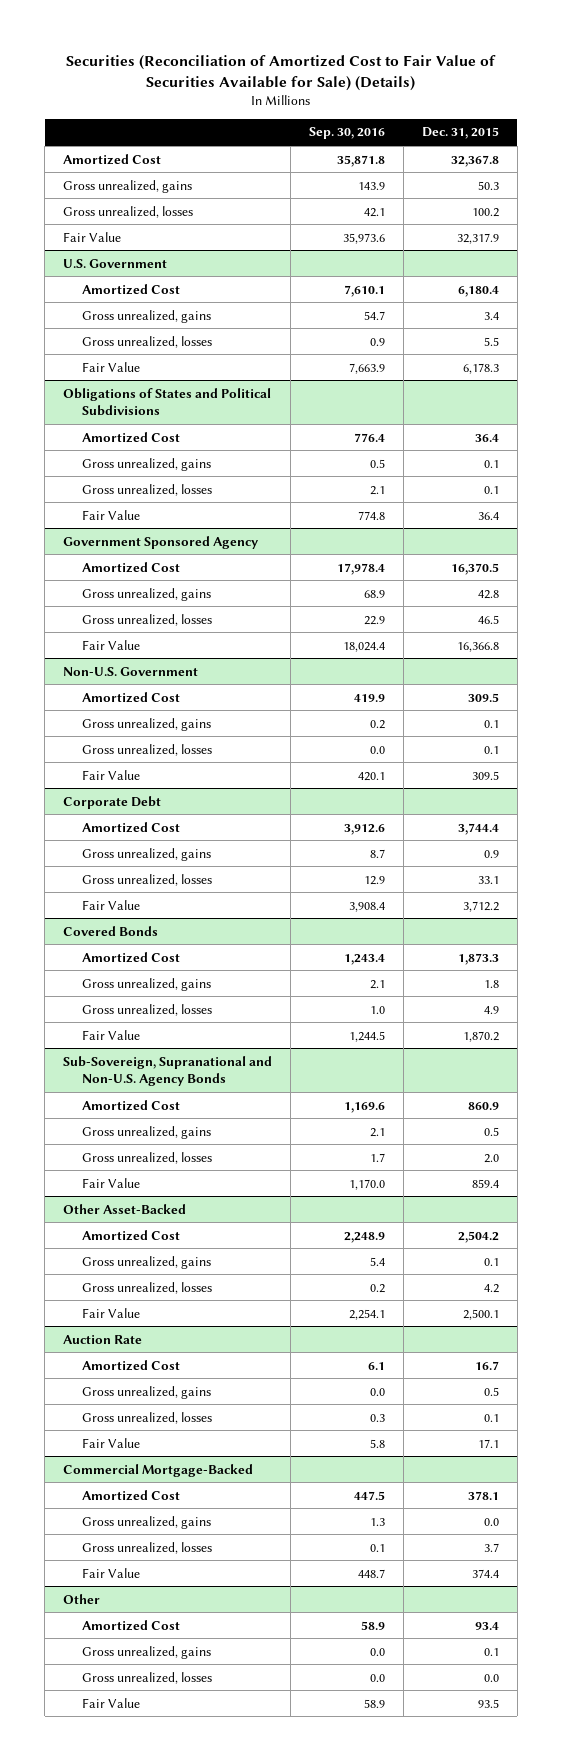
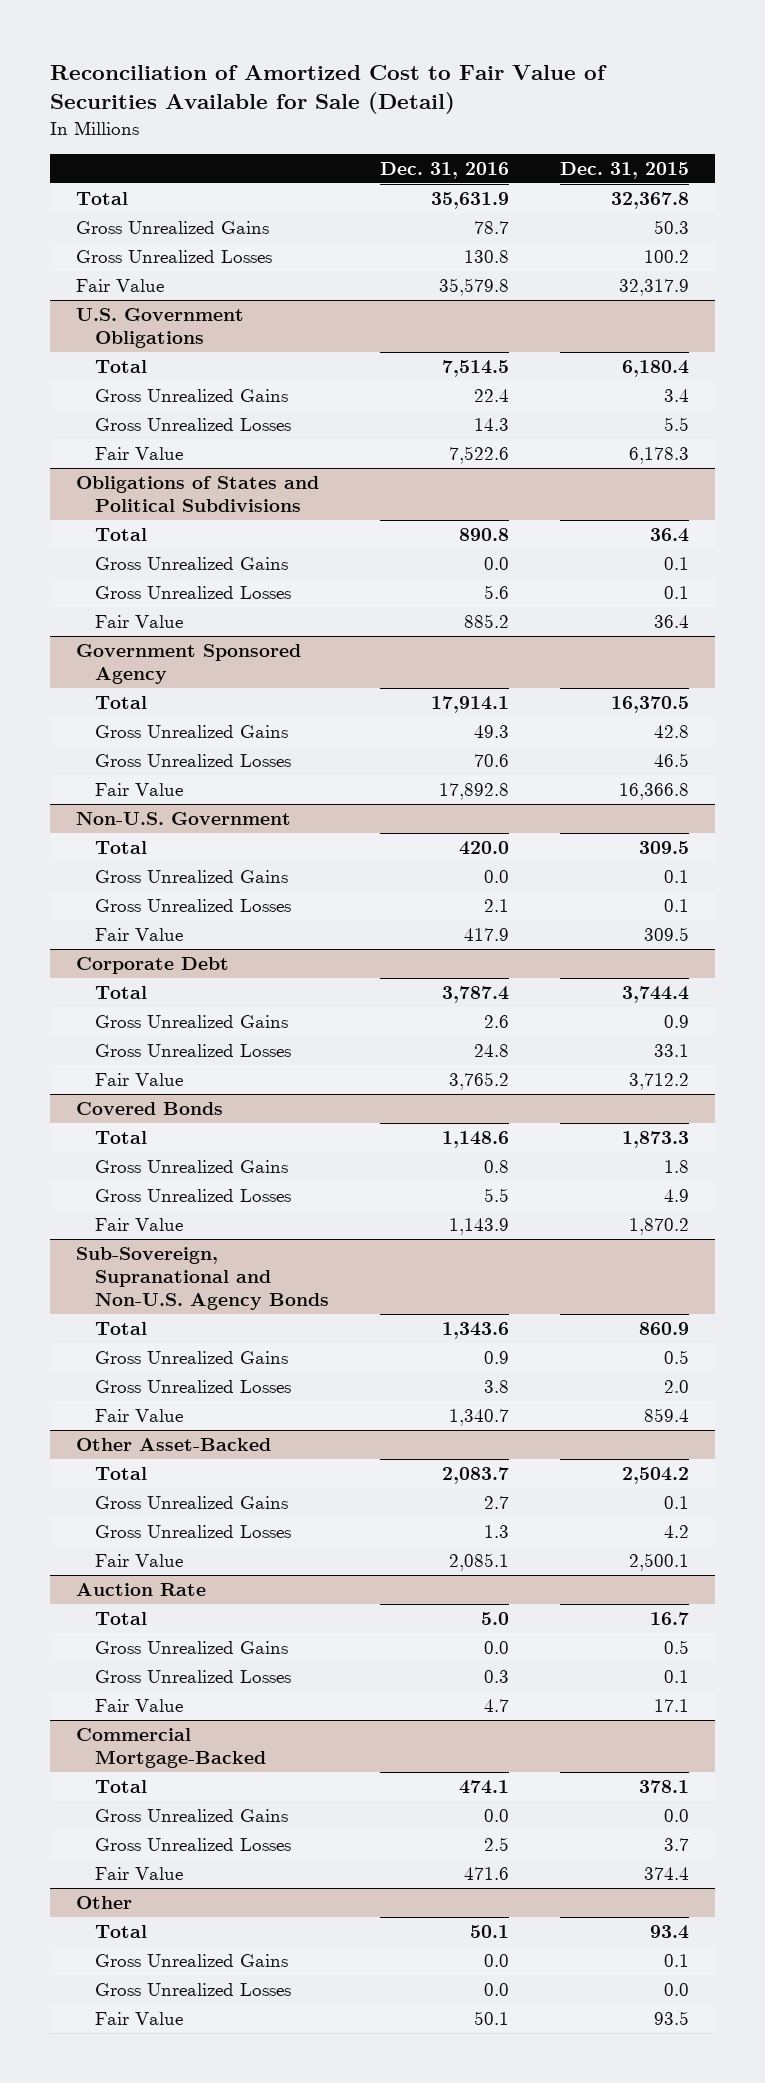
[65,54,496,91] Securities (Reconciliation of Amortized Cost to Fair Value of Securities Available for Sale) (Details) -> [50,64,608,115] Reconciliation of Amortized Cost to Fair Value of Securities Available for Sale (Detail)
[308,127,385,140] Sep. 30, 2016 -> none
none -> [380,161,510,179] Dec. 31, 2016
[62,153,161,165] Amortized Cost -> [76,192,129,206] Total
[62,179,192,193] Gross unrealized, gains -> [76,221,270,235] Gross Unrealized Gains
[62,205,193,218] Gross unrealized, losses -> [76,250,273,264] Gross Unrealized Losses
[62,258,167,268] U.S. Government -> [76,308,245,348] U.S. Government Obligations
[82,283,181,295] Amortized Cost -> [94,360,147,374] Total
[82,309,212,323] Gross unrealized, gains -> [94,389,288,403] Gross Unrealized Gains
[82,335,213,348] Gross unrealized, losses -> [94,418,291,432] Gross Unrealized Losses
[82,431,181,443] Amortized Cost -> [94,528,147,542] Total
[82,457,212,471] Gross unrealized, gains -> [94,557,288,571] Gross Unrealized Gains
[82,483,213,496] Gross unrealized, losses -> [94,586,291,600] Gross Unrealized Losses
[82,561,181,573] Amortized Cost -> [94,696,147,710] Total
[82,587,212,601] Gross unrealized, gains -> [94,725,288,739] Gross Unrealized Gains
[82,613,213,626] Gross unrealized, losses -> [94,754,291,768] Gross Unrealized Losses
[82,691,181,703] Amortized Cost -> [94,841,147,855] Total
[82,717,212,731] Gross unrealized, gains -> [94,870,288,884] Gross Unrealized Gains
[82,743,213,756] Gross unrealized, losses -> [94,899,291,913] Gross Unrealized Losses
[82,821,181,833] Amortized Cost -> [94,986,147,1000] Total
[82,847,212,861] Gross unrealized, gains -> [94,1015,288,1029] Gross Unrealized Gains
[82,873,213,886] Gross unrealized, losses -> [94,1044,291,1058] Gross Unrealized Losses
[82,951,181,963] Amortized Cost -> [94,1131,147,1145] Total
[82,977,212,991] Gross unrealized, gains -> [94,1160,288,1174] Gross Unrealized Gains
[82,1003,213,1016] Gross unrealized, losses -> [94,1189,291,1203] Gross Unrealized Losses
[82,1099,181,1111] Amortized Cost -> [94,1322,147,1336] Total
[82,1125,212,1139] Gross unrealized, gains -> [94,1351,288,1365] Gross Unrealized Gains
[82,1151,213,1164] Gross unrealized, losses -> [94,1380,291,1394] Gross Unrealized Losses
[82,1229,181,1241] Amortized Cost -> [94,1467,147,1481] Total
[82,1255,212,1269] Gross unrealized, gains -> [94,1496,288,1510] Gross Unrealized Gains
[82,1281,213,1294] Gross unrealized, losses -> [94,1525,291,1539] Gross Unrealized Losses
[82,1359,181,1371] Amortized Cost -> [94,1612,147,1626] Total
[82,1385,212,1399] Gross unrealized, gains -> [94,1641,288,1655] Gross Unrealized Gains
[82,1411,213,1424] Gross unrealized, losses -> [94,1670,291,1684] Gross Unrealized Losses
[82,1489,181,1501] Amortized Cost -> [94,1780,147,1794] Total
[82,1515,212,1529] Gross unrealized, gains -> [94,1809,288,1823] Gross Unrealized Gains
[82,1541,213,1554] Gross unrealized, losses -> [94,1838,291,1852] Gross Unrealized Losses
[82,1619,181,1631] Amortized Cost -> [94,1925,147,1939] Total
[82,1645,212,1659] Gross unrealized, gains -> [94,1954,288,1968] Gross Unrealized Gains
[82,1671,213,1684] Gross unrealized, losses -> [94,1983,291,1997] Gross Unrealized Losses

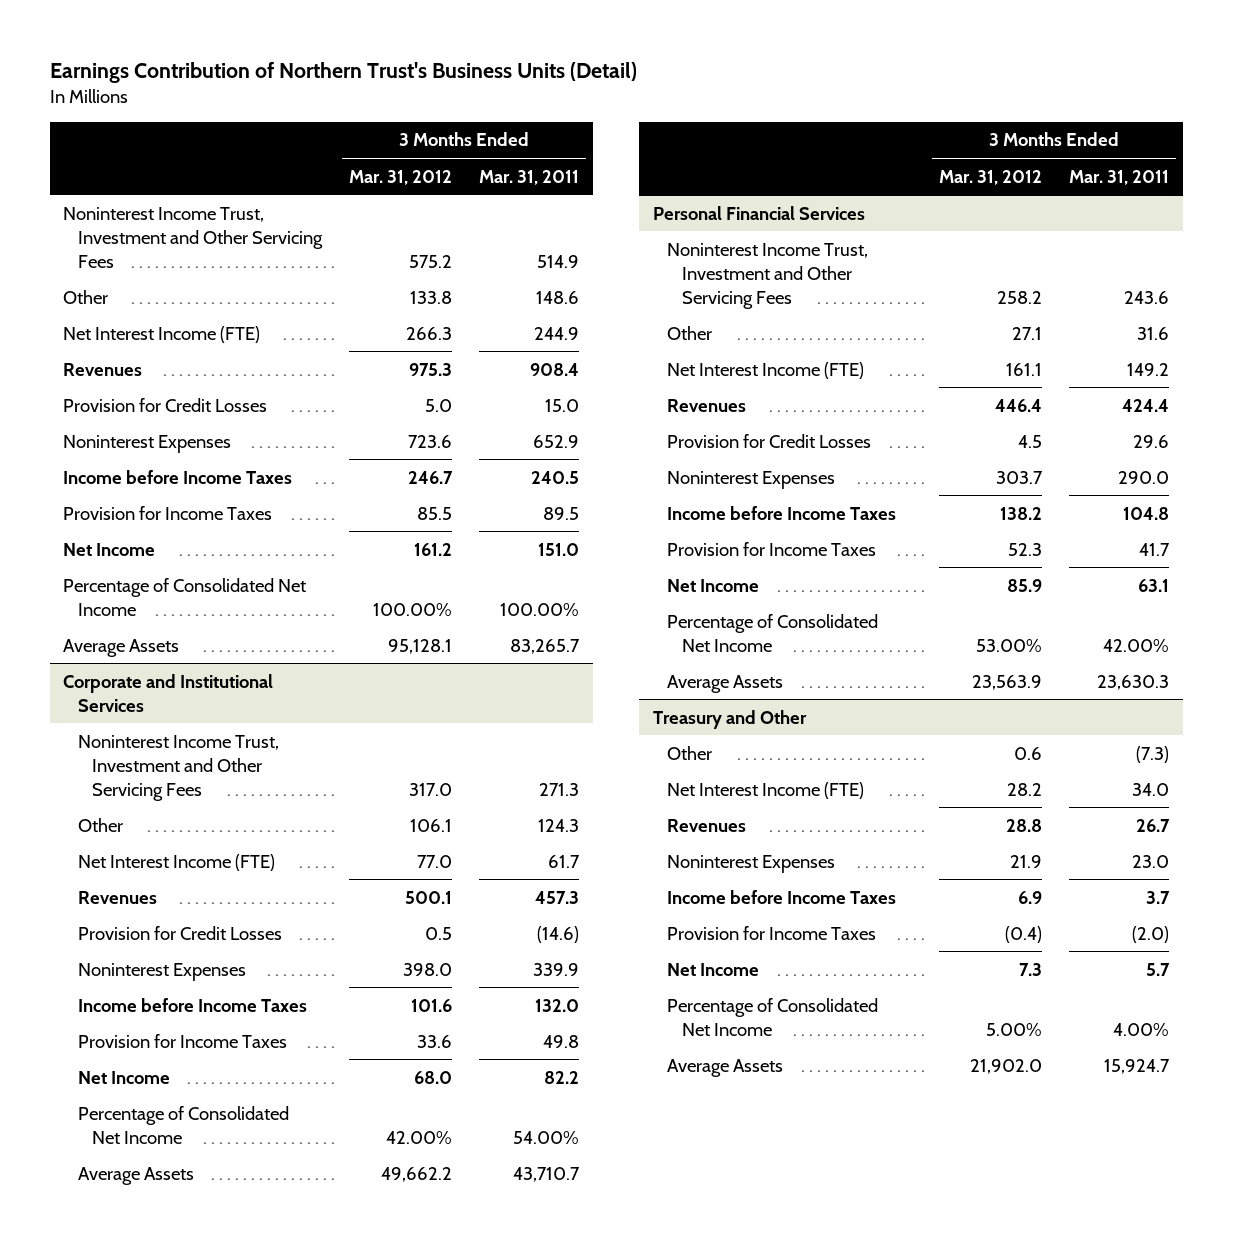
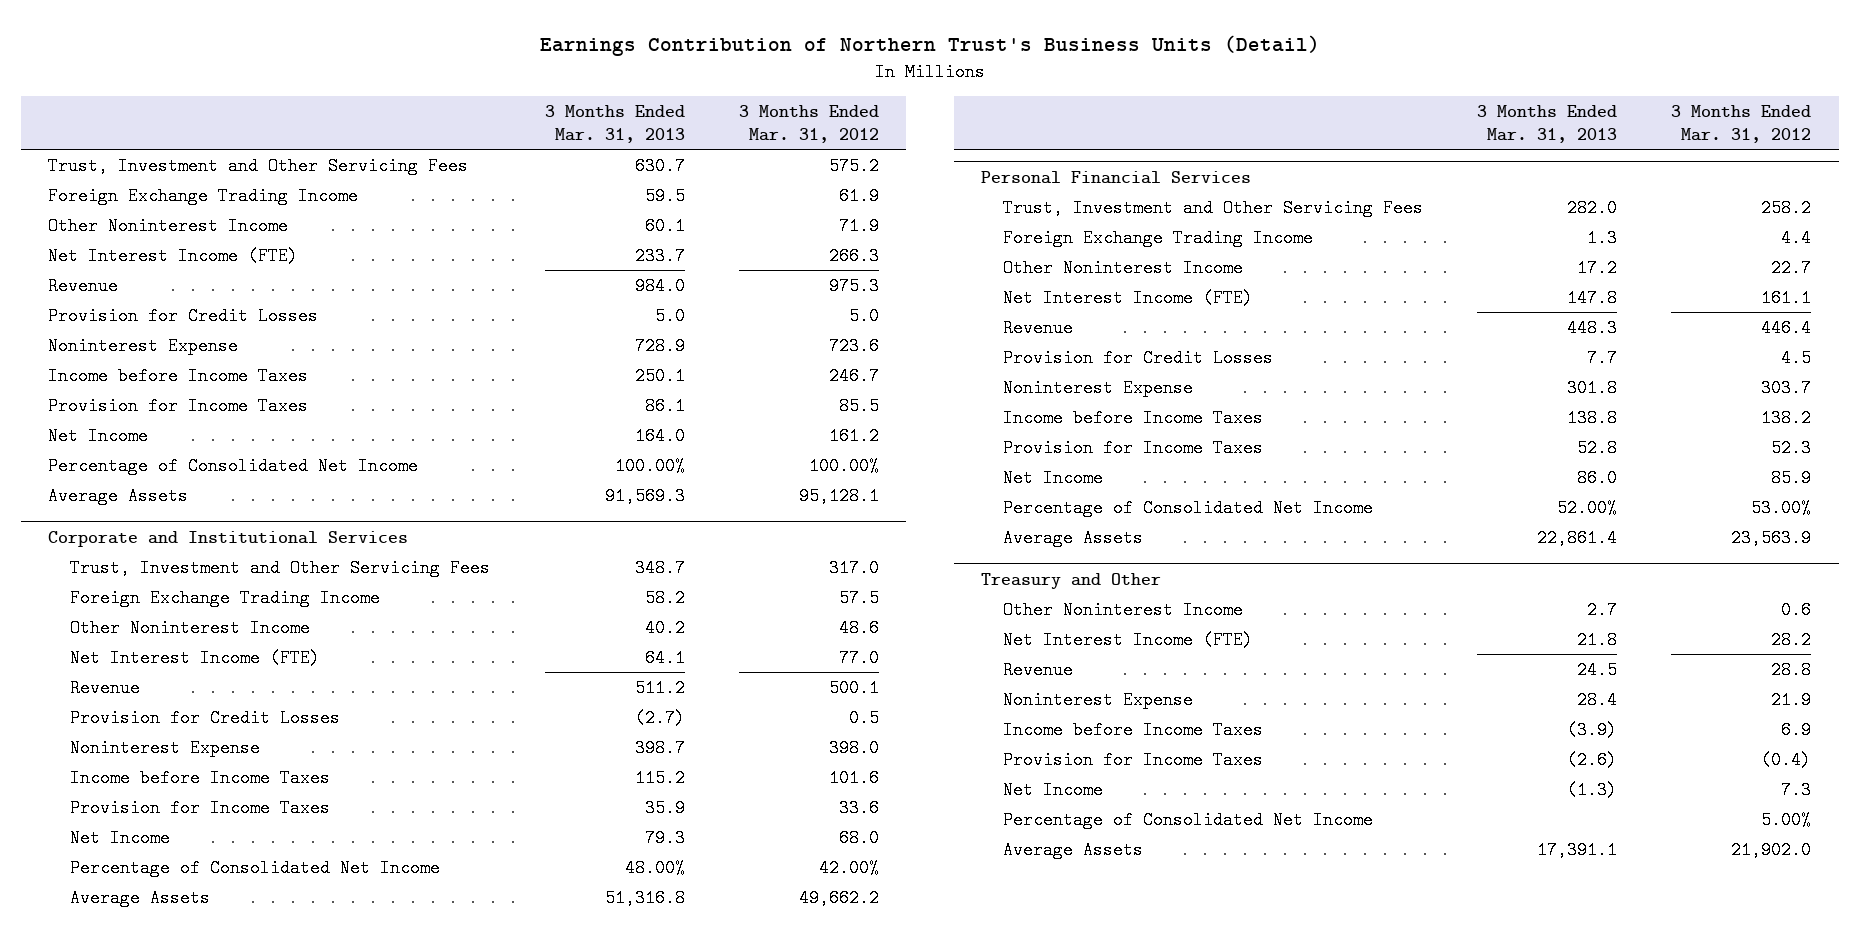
[479,169,580,185] Mar. 31, 2011 -> none
none -> [544,104,685,144] 3 Months Ended Mar. 31, 2013
[63,206,323,268] Noninterest Income Trust, Investment and Other Servicing Fees -> [48,157,469,176] Trust, Investment and Other Servicing Fees
none -> [48,187,359,206] Foreign Exchange Trading Income
[63,289,109,304] Other -> [48,217,289,236] Other Noninterest Income
[410,290,453,304] 133.8 -> [838,217,879,236] 71.9
[63,362,143,376] Revenues -> [48,277,119,296] Revenue
[63,434,232,453] Noninterest Expenses -> [48,337,239,356] Noninterest Expense
[77,734,279,801] Noninterest Income Trust, Investment and Other Servicing Fees -> [70,559,491,578] Trust, Investment and Other Servicing Fees
none -> [70,589,381,608] Foreign Exchange Trading Income
[77,817,123,832] Other -> [70,619,311,638] Other Noninterest Income
[410,818,453,832] 106.1 -> [838,619,879,638] 48.6
[77,890,157,904] Revenues -> [70,679,141,698] Revenue
[77,962,246,981] Noninterest Expenses -> [70,739,261,758] Noninterest Expense
[667,242,869,309] Noninterest Income Trust, Investment and Other Servicing Fees -> [1003,199,1424,218] Trust, Investment and Other Servicing Fees
none -> [1003,229,1314,248] Foreign Exchange Trading Income
[667,325,713,340] Other -> [1003,259,1244,278] Other Noninterest Income
[1011,326,1042,340] 27.1 -> [1771,259,1812,278] 22.7
[667,398,747,412] Revenues -> [1003,319,1074,338] Revenue
[667,470,836,489] Noninterest Expenses -> [1003,379,1194,398] Noninterest Expense
[667,745,713,760] Other -> [1003,601,1244,620] Other Noninterest Income
[667,818,747,832] Revenues -> [1003,661,1074,680] Revenue
[667,854,836,873] Noninterest Expenses -> [1003,691,1194,710] Noninterest Expense

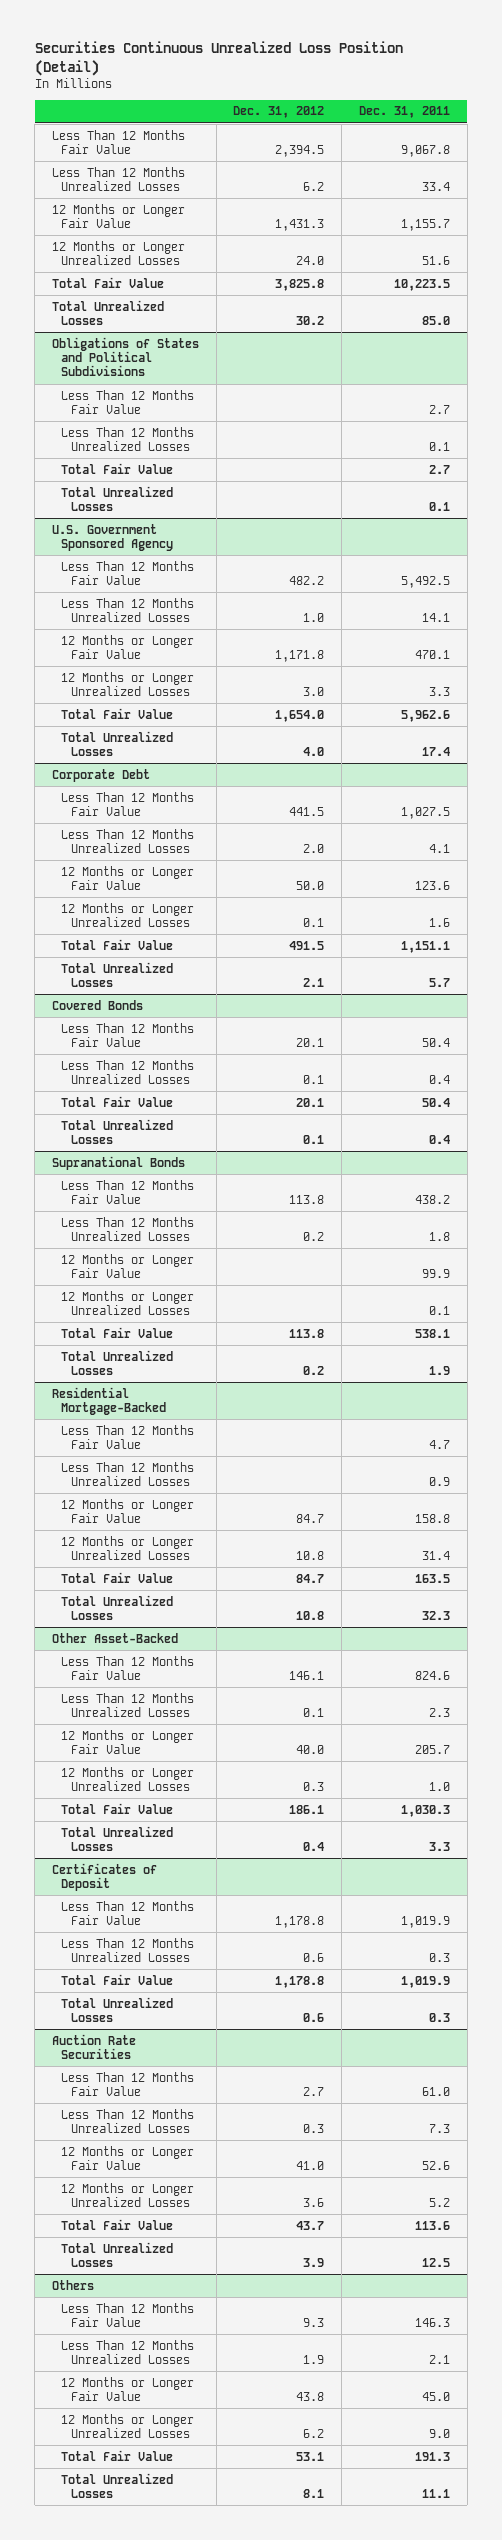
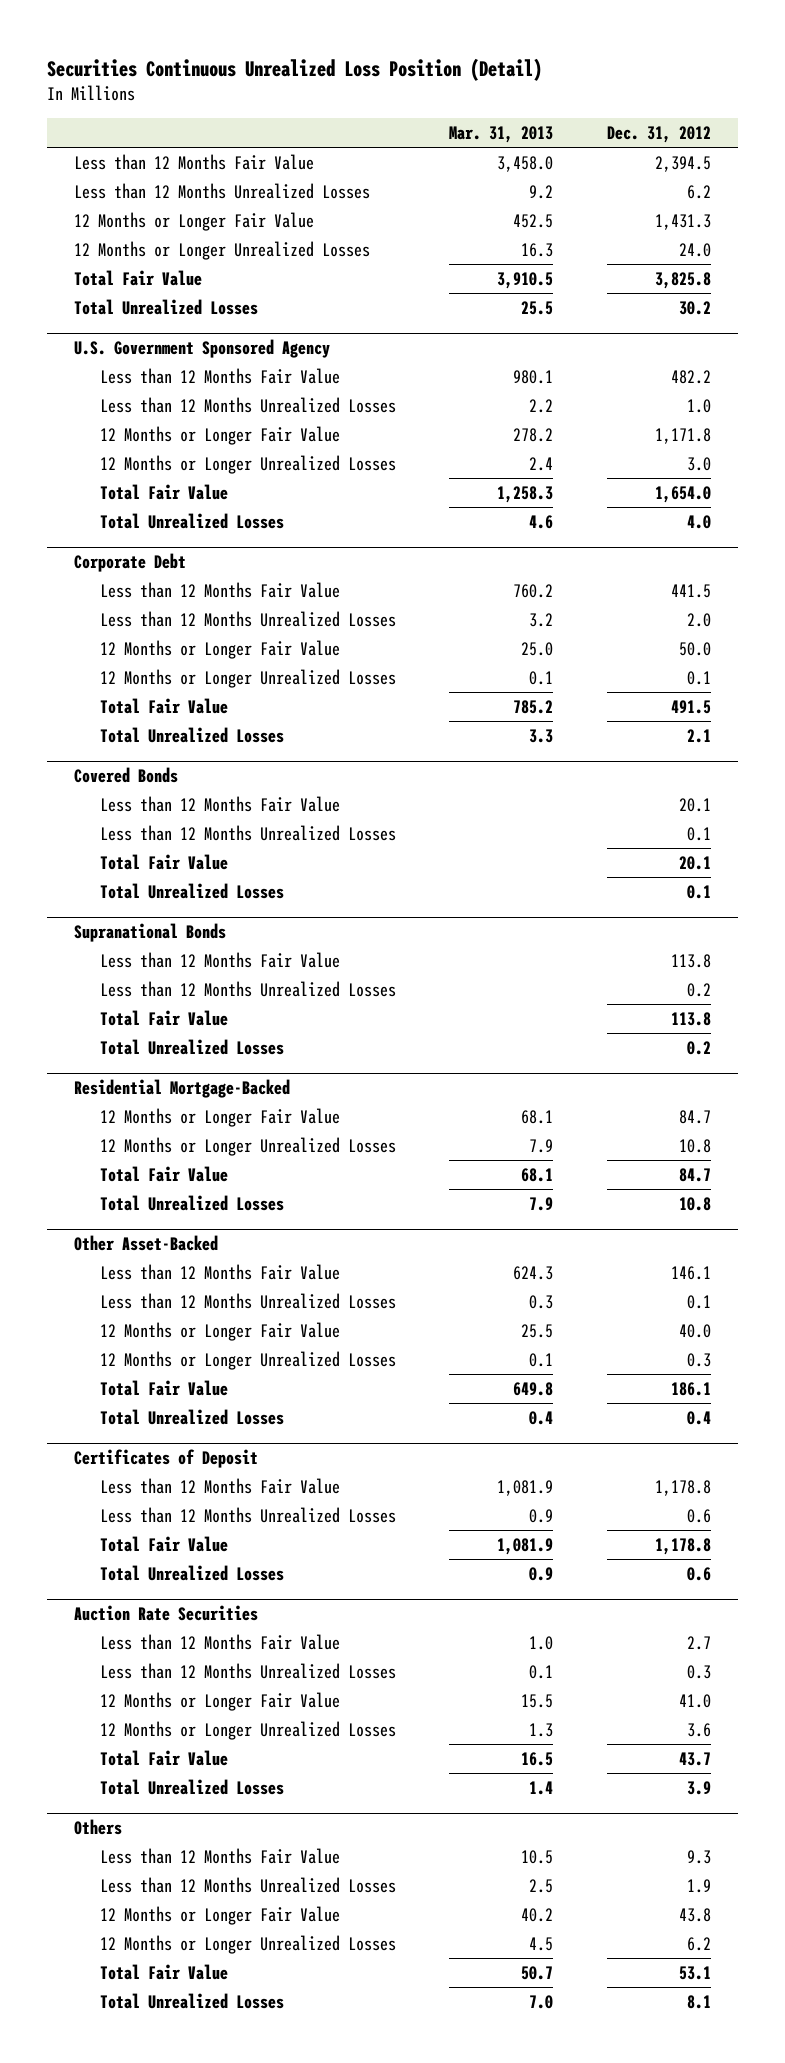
[359,106,451,119] Dec. 31, 2011 -> none
none -> [449,126,554,144] Mar. 31, 2013
[51,129,185,154] Less Than 12 Months Fair Value -> [74,153,315,170] Less than 12 Months Fair Value
[51,166,185,191] Less Than 12 Months Unrealized Losses -> [74,182,371,199] Less than 12 Months Unrealized Losses
[51,336,199,377] Obligations of States and Political Subdivisions -> none
[61,389,195,414] Less Than 12 Months Fair Value -> none
[61,426,195,451] Less Than 12 Months Unrealized Losses -> none
[61,462,174,474] Total Fair Value -> none
[61,485,174,511] Total Unrealized Losses -> none
[61,560,195,585] Less Than 12 Months Fair Value -> [99,367,340,384] Less than 12 Months Fair Value
[61,597,195,622] Less Than 12 Months Unrealized Losses -> [99,396,396,413] Less than 12 Months Unrealized Losses
[61,791,195,816] Less Than 12 Months Fair Value -> [99,581,340,598] Less than 12 Months Fair Value
[61,828,195,853] Less Than 12 Months Unrealized Losses -> [99,610,396,627] Less than 12 Months Unrealized Losses
[61,1022,195,1047] Less Than 12 Months Fair Value -> [99,795,340,812] Less than 12 Months Fair Value
[61,1059,195,1084] Less Than 12 Months Unrealized Losses -> [99,824,396,841] Less than 12 Months Unrealized Losses
[61,1253,195,1278] 12 Months or Longer Fair Value -> none
[61,1290,195,1315] 12 Months or Longer Unrealized Losses -> none
[61,1179,195,1204] Less Than 12 Months Fair Value -> [99,951,340,968] Less than 12 Months Fair Value
[61,1216,195,1241] Less Than 12 Months Unrealized Losses -> [99,980,396,997] Less than 12 Months Unrealized Losses
[61,1424,195,1449] Less Than 12 Months Fair Value -> none
[61,1461,195,1486] Less Than 12 Months Unrealized Losses -> none
[61,1655,195,1680] Less Than 12 Months Fair Value -> [99,1263,340,1280] Less than 12 Months Fair Value
[61,1692,195,1717] Less Than 12 Months Unrealized Losses -> [99,1292,396,1309] Less than 12 Months Unrealized Losses
[61,1900,195,1925] Less Than 12 Months Fair Value -> [99,1477,340,1494] Less than 12 Months Fair Value
[61,1937,195,1962] Less Than 12 Months Unrealized Losses -> [99,1506,396,1523] Less than 12 Months Unrealized Losses
[61,2071,195,2096] Less Than 12 Months Fair Value -> [99,1633,340,1650] Less than 12 Months Fair Value
[61,2108,195,2133] Less Than 12 Months Unrealized Losses -> [99,1662,396,1679] Less than 12 Months Unrealized Losses
[61,2302,195,2327] Less Than 12 Months Fair Value -> [99,1847,340,1864] Less than 12 Months Fair Value
[61,2339,195,2364] Less Than 12 Months Unrealized Losses -> [99,1876,396,1893] Less than 12 Months Unrealized Losses

